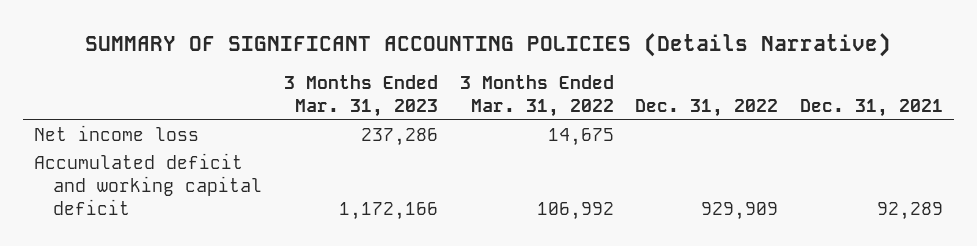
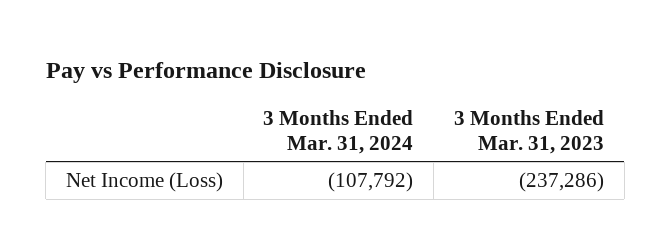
[85,32,892,57] SUMMARY OF SIGNIFICANT ACCOUNTING POLICIES (Details Narrative) -> [45,62,366,84] Pay vs Performance Disclosure
[459,74,614,117] 3 Months Ended Mar. 31, 2022 -> none
[635,98,779,117] Dec. 31, 2022 -> none
[799,98,943,117] Dec. 31, 2021 -> none
none -> [263,109,414,154] 3 Months Ended Mar. 31, 2024
[34,153,263,215] Accumulated deficit and working capital deficit -> none
[34,125,200,142] Net income loss -> [65,172,223,193] Net Income (Loss)
[360,128,438,147] 237,286 -> [519,172,605,193] (237,286)

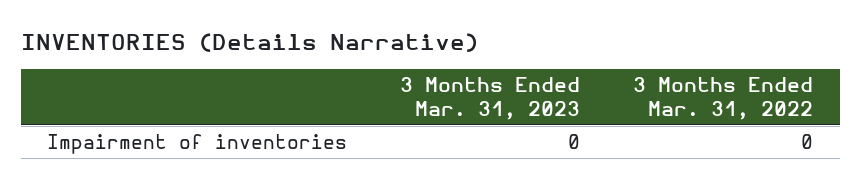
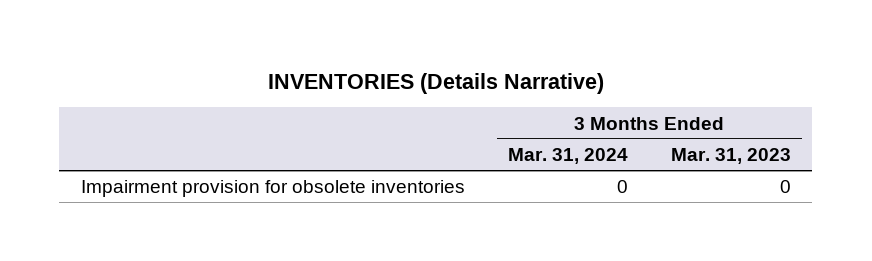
[633,77,814,120] 3 Months Ended Mar. 31, 2022 -> none
none -> [507,148,628,165] Mar. 31, 2024
[47,134,348,155] Impairment of inventories -> [80,180,465,198] Impairment provision for obsolete inventories

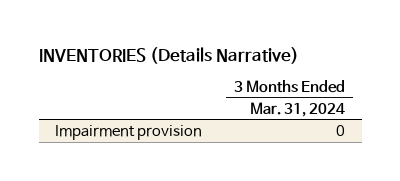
[670,148,791,165] Mar. 31, 2023 -> none
[80,180,465,198] Impairment provision for obsolete inventories -> [54,125,202,141] Impairment provision

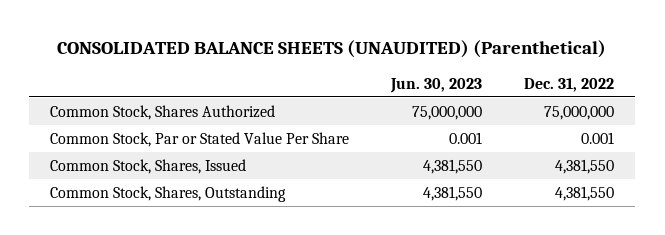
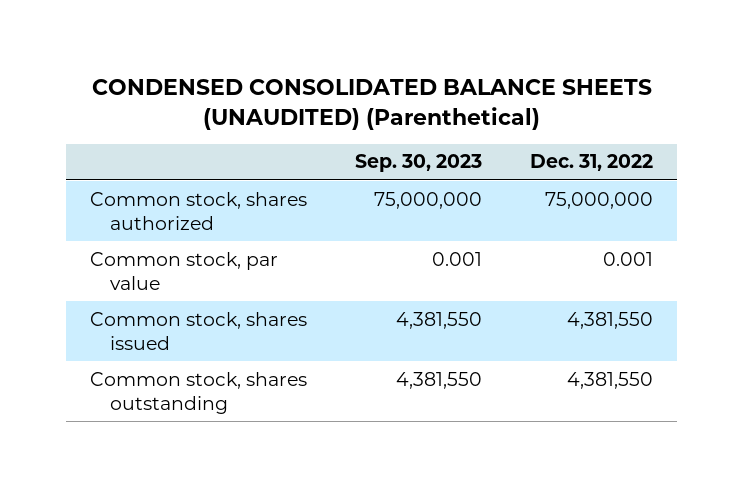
[57,40,607,59] CONSOLIDATED BALANCE SHEETS (UNAUDITED) (Parenthetical) -> [91,79,652,130] CONDENSED CONSOLIDATED BALANCE SHEETS (UNAUDITED) (Parenthetical)
[390,77,483,93] Jun. 30, 2023 -> none
none -> [355,154,483,173] Sep. 30, 2023
[50,104,276,120] Common Stock, Shares Authorized -> [89,191,307,230] Common stock, shares authorized
[50,131,350,147] Common Stock, Par or Stated Value Per Share -> [89,251,278,290] Common stock, par value
[50,158,247,174] Common Stock, Shares, Issued -> [89,311,307,350] Common stock, shares issued
[50,185,287,202] Common Stock, Shares, Outstanding -> [89,371,307,414] Common stock, shares outstanding

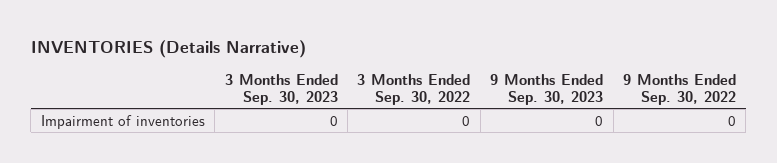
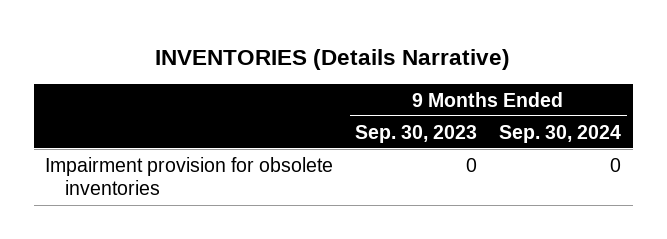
[224,73,338,105] 3 Months Ended Sep. 30, 2023 -> none
[357,73,471,105] 3 Months Ended Sep. 30, 2022 -> none
[623,73,737,105] 9 Months Ended Sep. 30, 2022 -> none
none -> [499,124,622,143] Sep. 30, 2024
[40,114,205,129] Impairment of inventories -> [45,156,334,196] Impairment provision for obsolete inventories

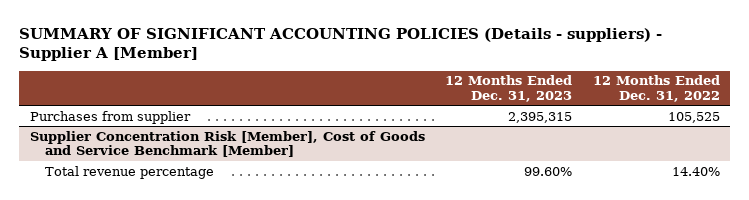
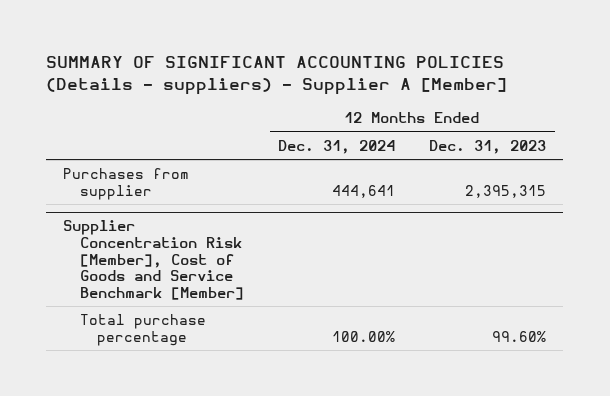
[592,75,720,102] 12 Months Ended Dec. 31, 2022 -> none
none -> [278,139,396,154] Dec. 31, 2024
[45,165,215,179] Total revenue percentage -> [80,314,207,346] Total purchase percentage

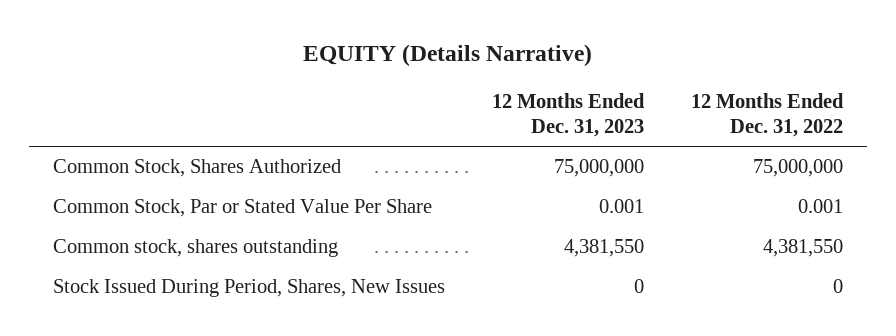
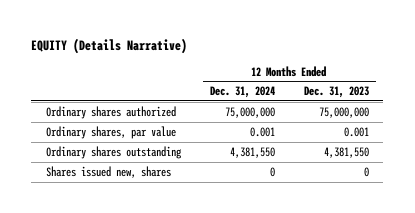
[691,92,845,137] 12 Months Ended Dec. 31, 2022 -> none
none -> [209,86,275,99] Dec. 31, 2024
[53,159,342,178] Common Stock, Shares Authorized -> [45,105,176,119] Ordinary shares authorized
[53,199,433,218] Common Stock, Par or Stated Value Per Share -> [45,125,176,139] Ordinary shares, par value
[53,239,339,258] Common stock, shares outstanding -> [45,145,182,159] Ordinary shares outstanding
[53,279,446,298] Stock Issued During Period, Shares, New Issues -> [45,165,171,178] Shares issued new, shares

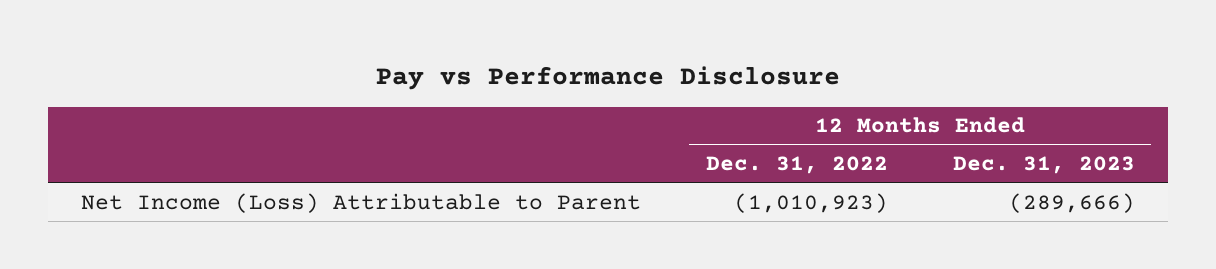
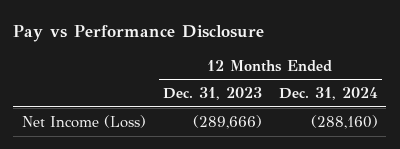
[705,156,888,175] Dec. 31, 2022 -> none
none -> [278,87,378,101] Dec. 31, 2024
[80,192,641,213] Net Income (Loss) Attributable to Parent -> [21,114,146,128] Net Income (Loss)

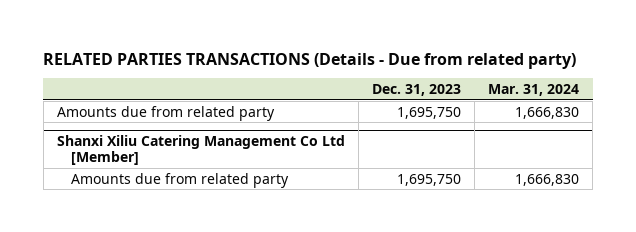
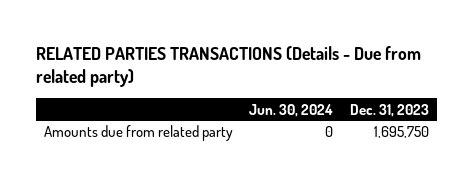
[488,84,580,97] Mar. 31, 2024 -> none
none -> [249,103,334,117] Jun. 30, 2024
[56,134,345,166] Shanxi Xiliu Catering Management Co Ltd [Member] -> none
[70,172,289,188] Amounts due from related party -> none

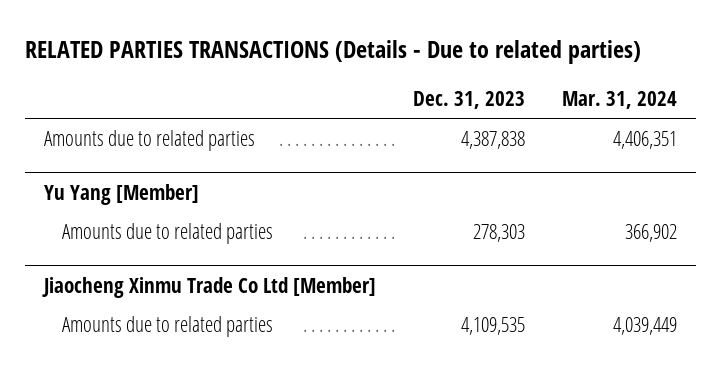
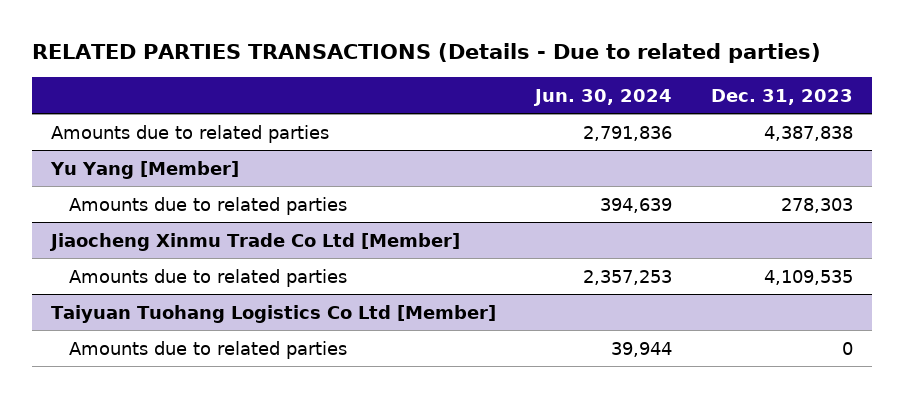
[562,90,678,109] Mar. 31, 2024 -> none
none -> [533,88,673,106] Jun. 30, 2024
none -> [51,304,497,323] Taiyuan Tuohang Logistics Co Ltd [Member]
none -> [68,340,347,359] Amounts due to related parties

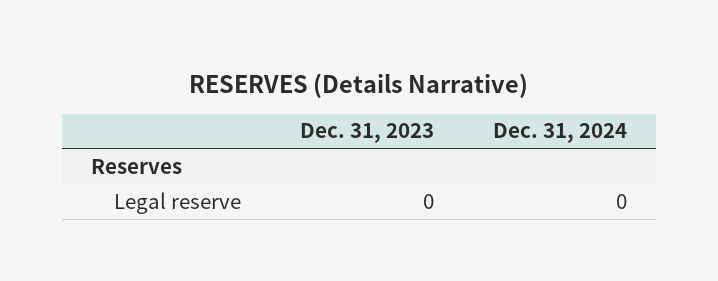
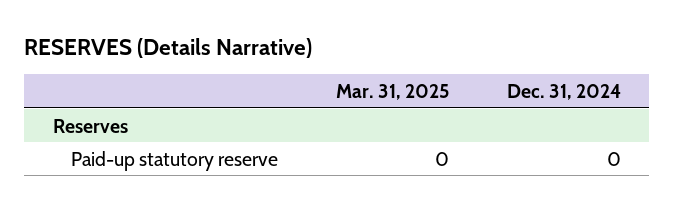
[300,123,435,144] Dec. 31, 2023 -> none
none -> [336,84,450,101] Mar. 31, 2025
[114,191,242,214] Legal reserve -> [71,150,279,171] Paid-up statutory reserve

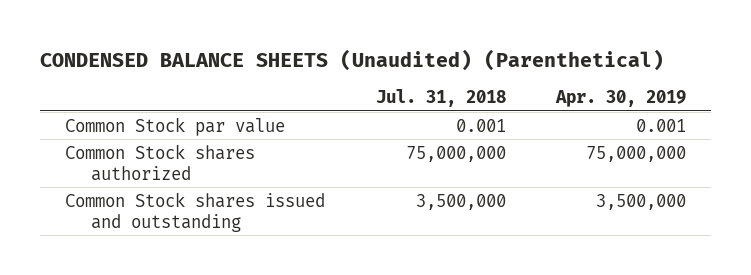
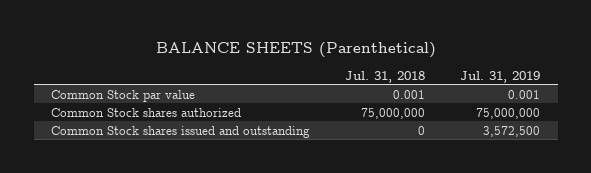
[40,48,665,71] CONDENSED BALANCE SHEETS (Unaudited) (Parenthetical) -> [155,42,436,59] BALANCE SHEETS (Parenthetical)
[554,90,686,108] Apr. 30, 2019 -> none
none -> [460,70,541,83] Jul. 31, 2019
[415,193,506,210] 3,500,000 -> [418,125,426,135] 0

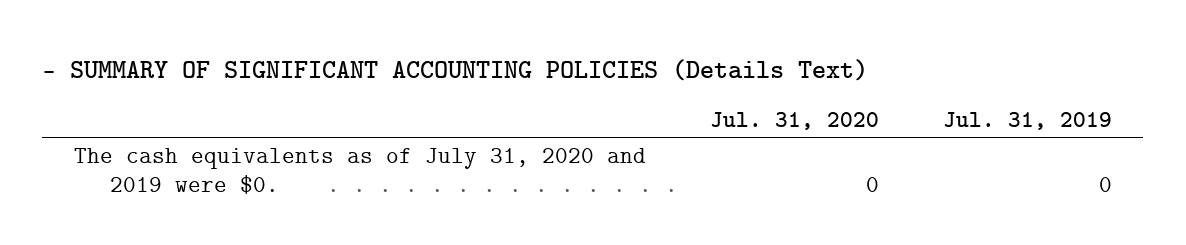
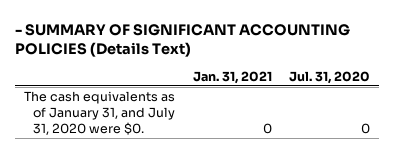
[942,111,1112,130] Jul. 31, 2019 -> none
none -> [192,70,272,84] Jan. 31, 2021
[74,147,647,194] The cash equivalents as of July 31, 2020 and 2019 were $0. -> [24,91,176,135] The cash equivalents as of January 31, and July 31, 2020 were $0.

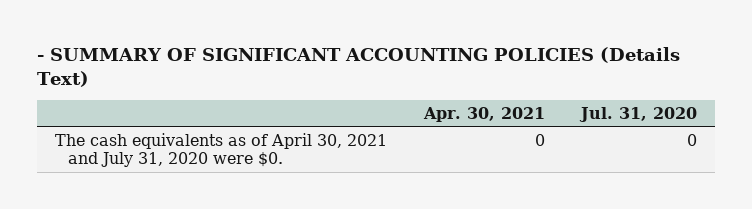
[192,70,272,84] Jan. 31, 2021 -> none
none -> [422,106,545,122] Apr. 30, 2021
[24,91,176,135] The cash equivalents as of January 31, and July 31, 2020 were $0. -> [55,132,388,168] The cash equivalents as of April 30, 2021 and July 31, 2020 were $0.

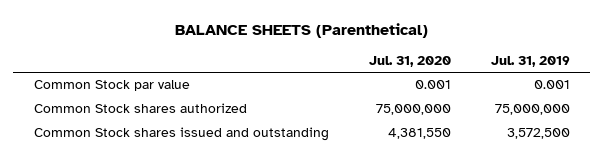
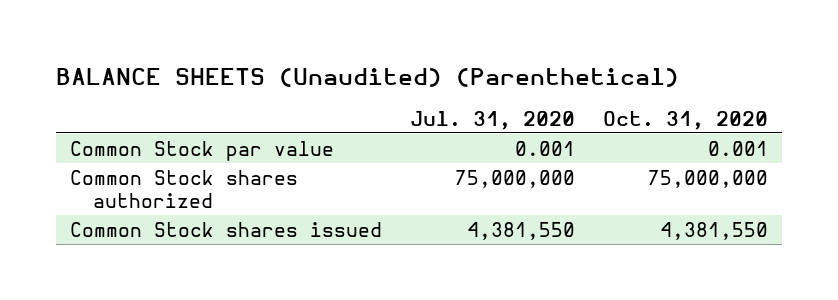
[174,22,428,38] BALANCE SHEETS (Parenthetical) -> [55,68,679,88] BALANCE SHEETS (Unaudited) (Parenthetical)
[491,56,571,68] Jul. 31, 2019 -> none
none -> [603,110,769,130] Oct. 31, 2020
[33,127,329,142] Common Stock shares issued and outstanding -> [69,221,382,237] Common Stock shares issued

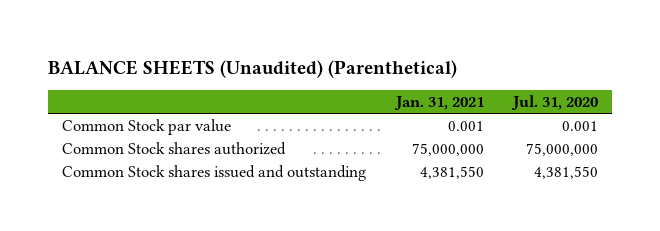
[603,110,769,130] Oct. 31, 2020 -> none
none -> [393,95,484,110] Jan. 31, 2021
[69,221,382,237] Common Stock shares issued -> [62,164,367,181] Common Stock shares issued and outstanding

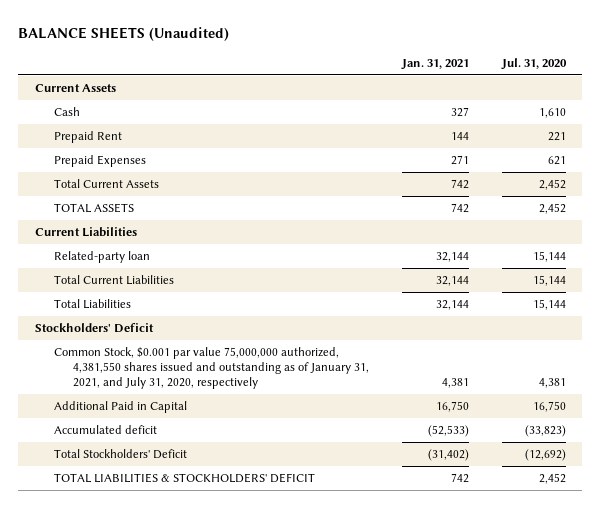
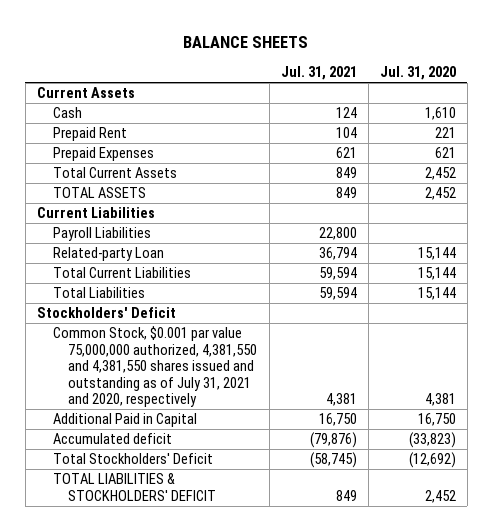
[18,27,230,42] BALANCE SHEETS (Unaudited) -> [183,35,309,48] BALANCE SHEETS
[400,58,469,70] Jan. 31, 2021 -> none
none -> [280,66,357,81] Jul. 31, 2021
none -> [52,227,151,242] Payroll Liabilities
[53,251,150,264] Related-party loan -> [52,247,164,262] Related-party Loan
[53,347,370,389] Common Stock, $0.001 par value 75,000,000 authorized, 4,381,550 shares issued and outstanding as of January 31, 2021, and July 31, 2020, respectively -> [52,326,258,408] Common Stock, $0.001 par value 75,000,000 authorized, 4,381,550 and 4,381,550 shares issued and outstanding as of July 31, 2021 and 2020, respectively

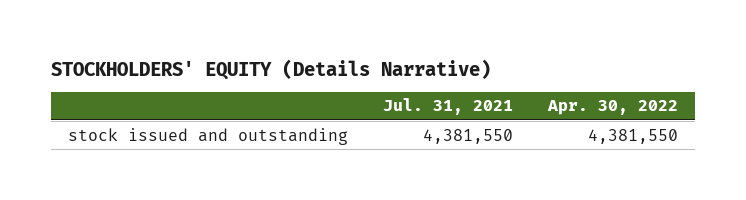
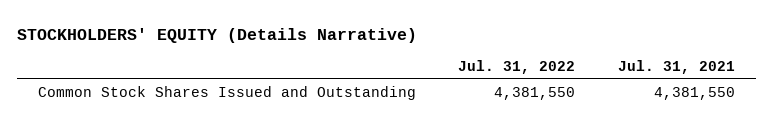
[546,100,678,116] Apr. 30, 2022 -> none
none -> [458,60,576,75] Jul. 31, 2022
[68,127,349,145] stock issued and outstanding -> [38,85,417,100] Common Stock Shares Issued and Outstanding

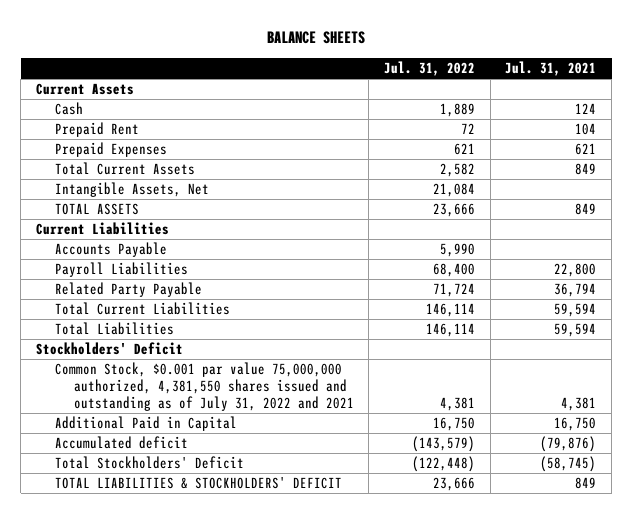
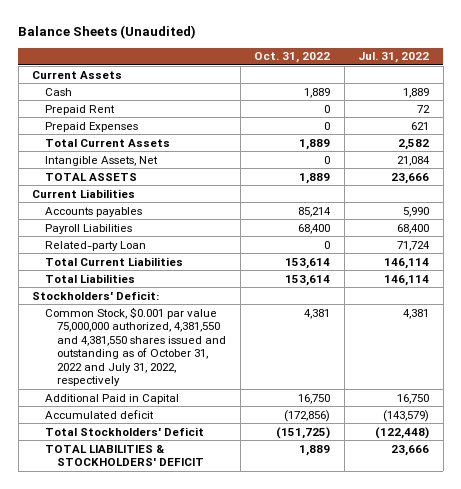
[267,31,366,45] BALANCE SHEETS -> [18,25,197,40] Balance Sheets (Unaudited)
[505,61,597,77] Jul. 31, 2021 -> none
none -> [254,52,331,64] Oct. 31, 2022
[54,242,167,258] Accounts Payable -> [44,206,142,217] Accounts payables
[54,282,202,298] Related Party Payable -> [44,240,146,251] Related-party Loan
[36,342,184,356] Stockholders' Deficit -> [32,290,160,300] Stockholders' Deficit:
[54,362,354,411] Common Stock, $0.001 par value 75,000,000 authorized, 4,381,550 shares issued and outstanding as of July 31, 2022 and 2021 -> [44,306,227,387] Common Stock, $0.001 par value 75,000,000 authorized, 4,381,550 and 4,381,550 shares issued and outstanding as of October 31, 2022 and July 31, 2022, respectively

